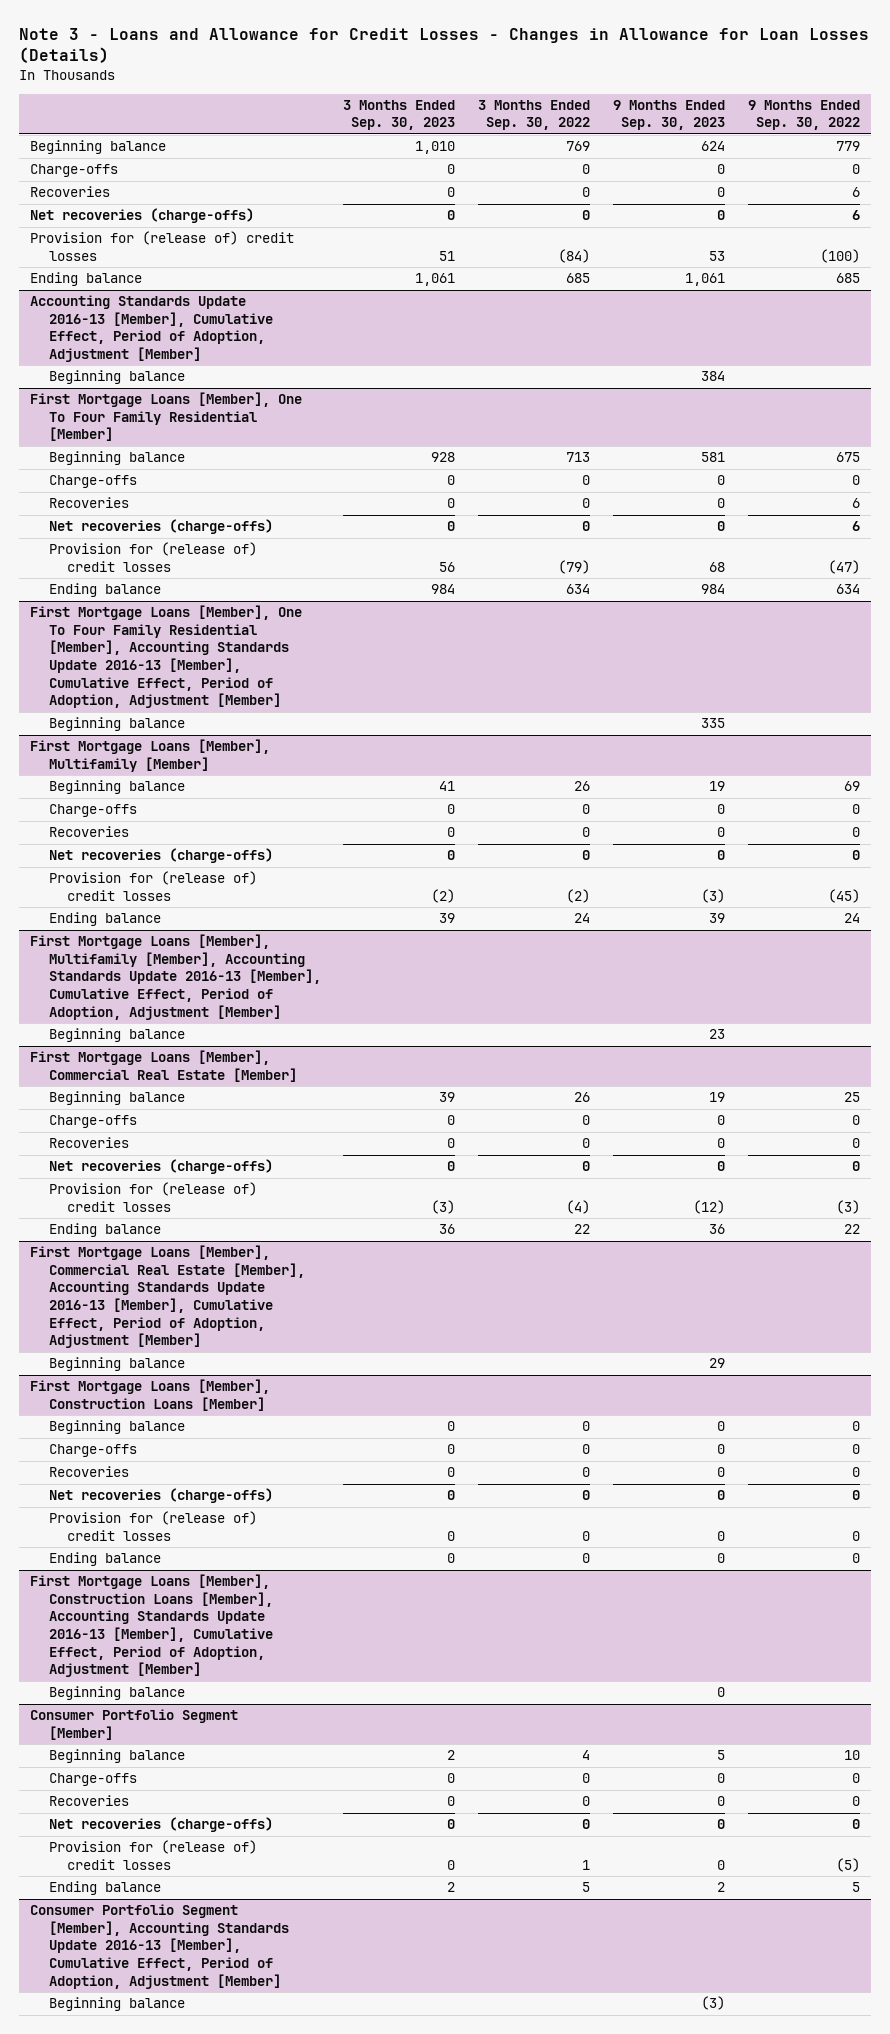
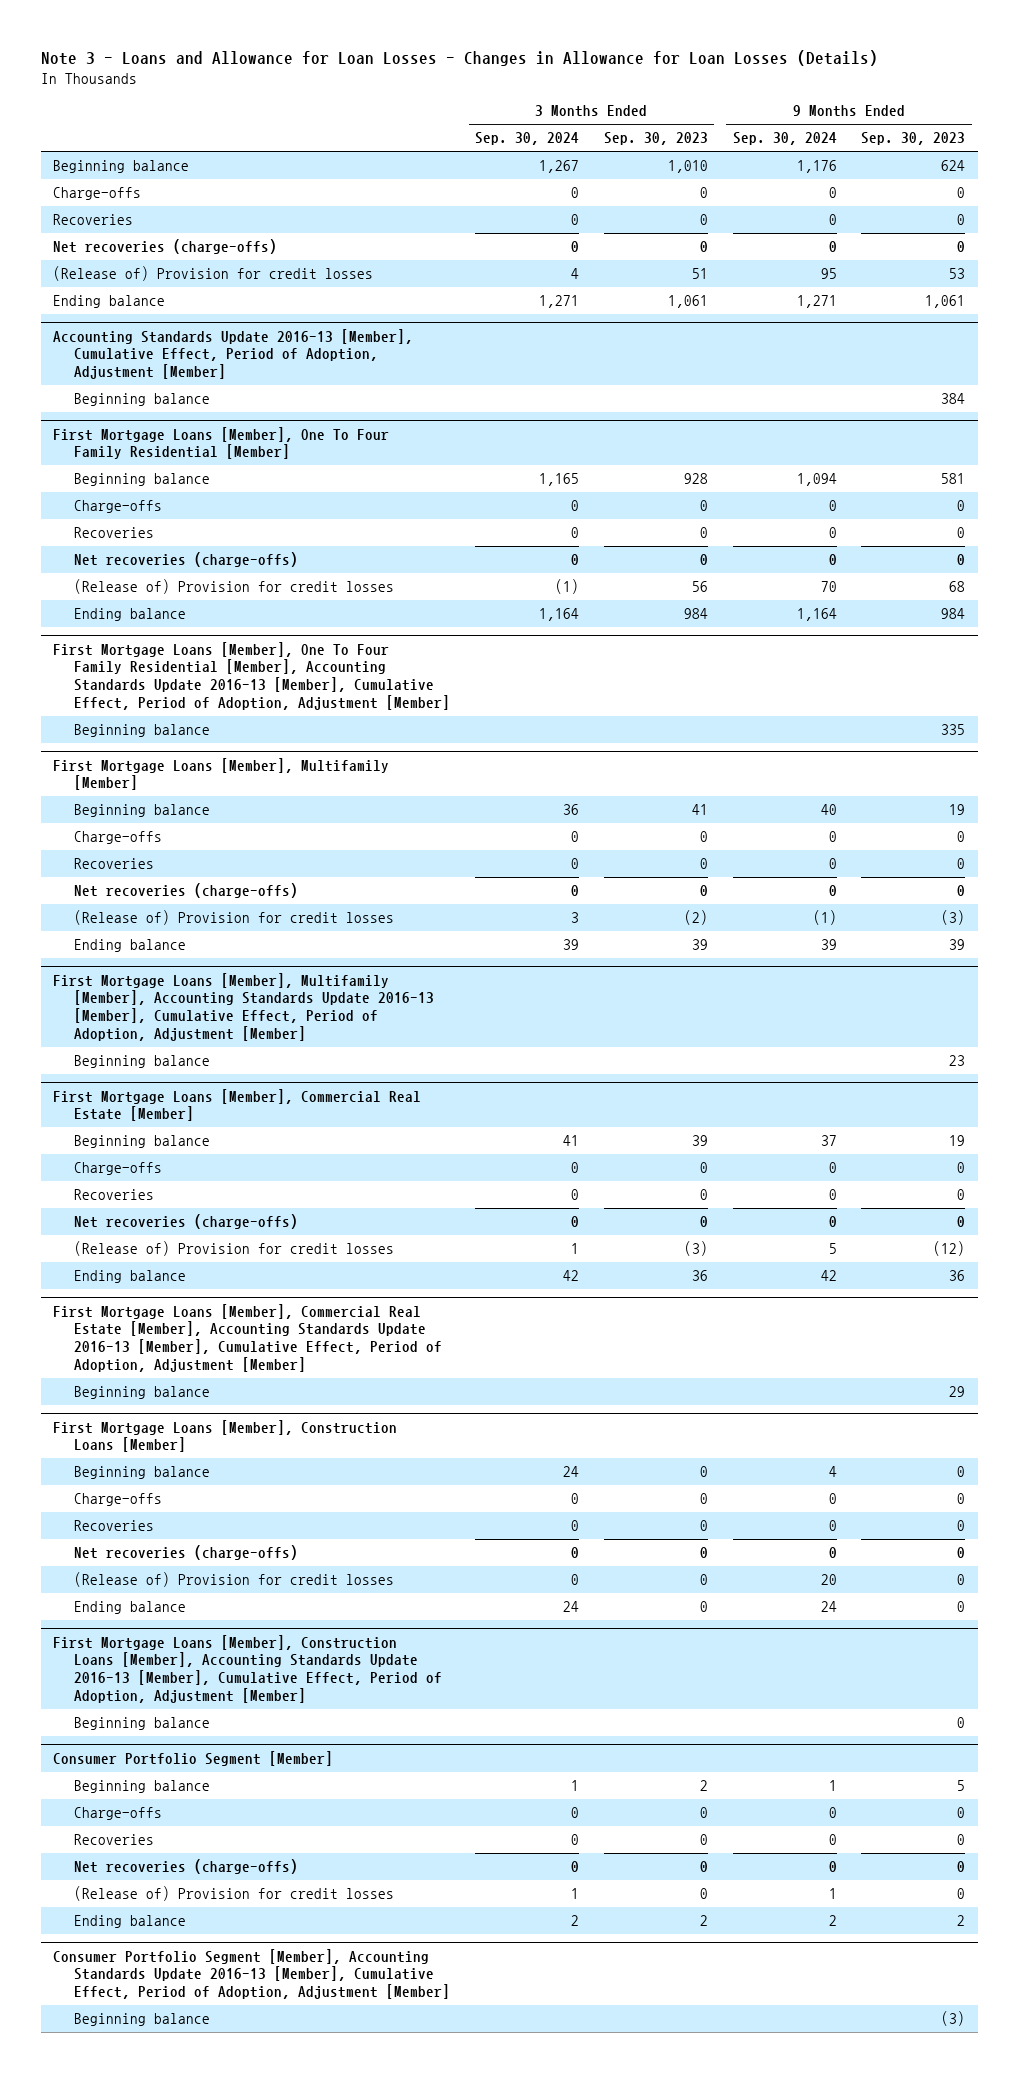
[18,27,869,64] Note 3 - Loans and Allowance for Credit Losses - Changes in Allowance for Loan Losses (Details) -> [40,50,878,67] Note 3 - Loans and Allowance for Loan Losses - Changes in Allowance for Loan Losses (Details)
[478,99,591,131] 3 Months Ended Sep. 30, 2022 -> none
[747,99,860,131] 9 Months Ended Sep. 30, 2022 -> none
none -> [475,132,580,146] Sep. 30, 2024
none -> [732,132,837,146] Sep. 30, 2024
[30,231,295,261] Provision for (release of) credit losses -> [53,266,374,282] (Release of) Provision for credit losses
[48,542,257,572] Provision for (release of) credit losses -> [74,579,395,595] (Release of) Provision for credit losses
[48,871,257,901] Provision for (release of) credit losses -> [74,910,395,926] (Release of) Provision for credit losses
[48,1182,257,1212] Provision for (release of) credit losses -> [74,1241,395,1257] (Release of) Provision for credit losses
[48,1511,257,1541] Provision for (release of) credit losses -> [74,1572,395,1588] (Release of) Provision for credit losses
[48,1840,257,1870] Provision for (release of) credit losses -> [74,1886,395,1902] (Release of) Provision for credit losses

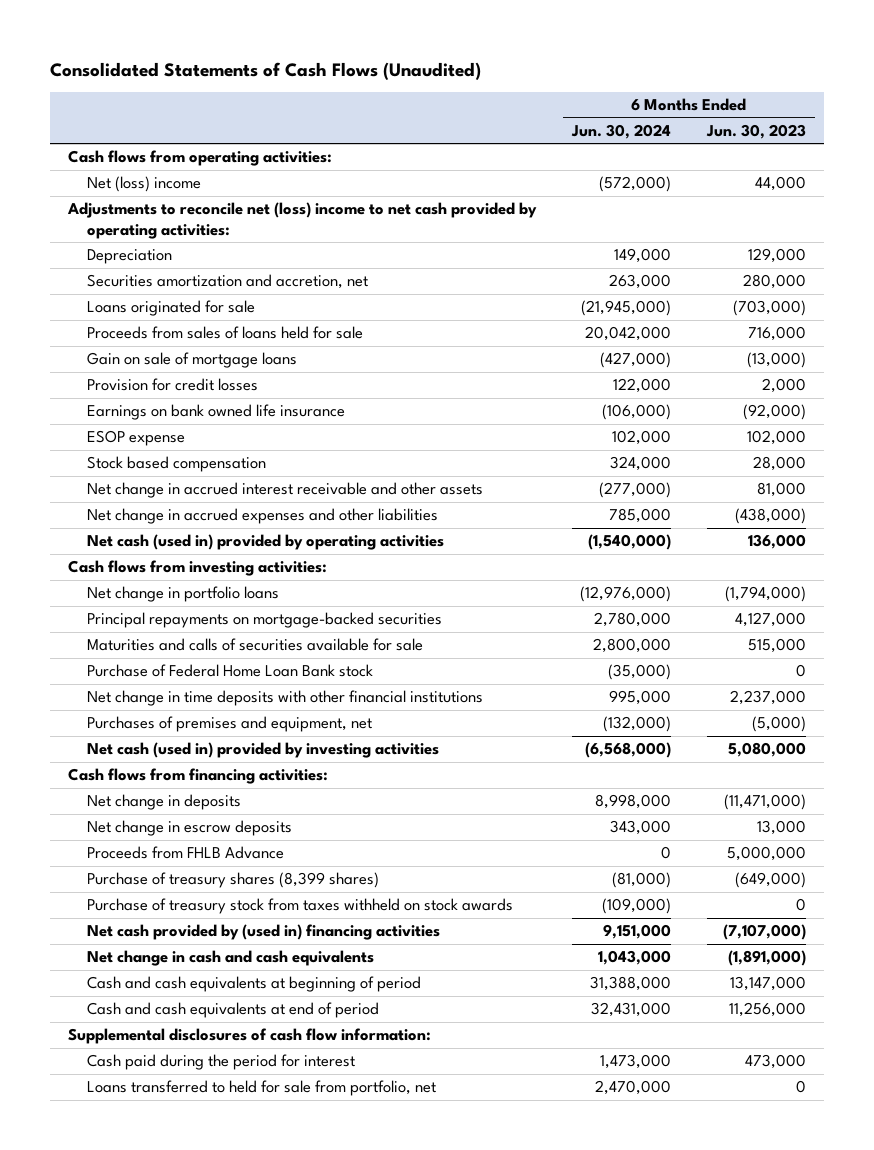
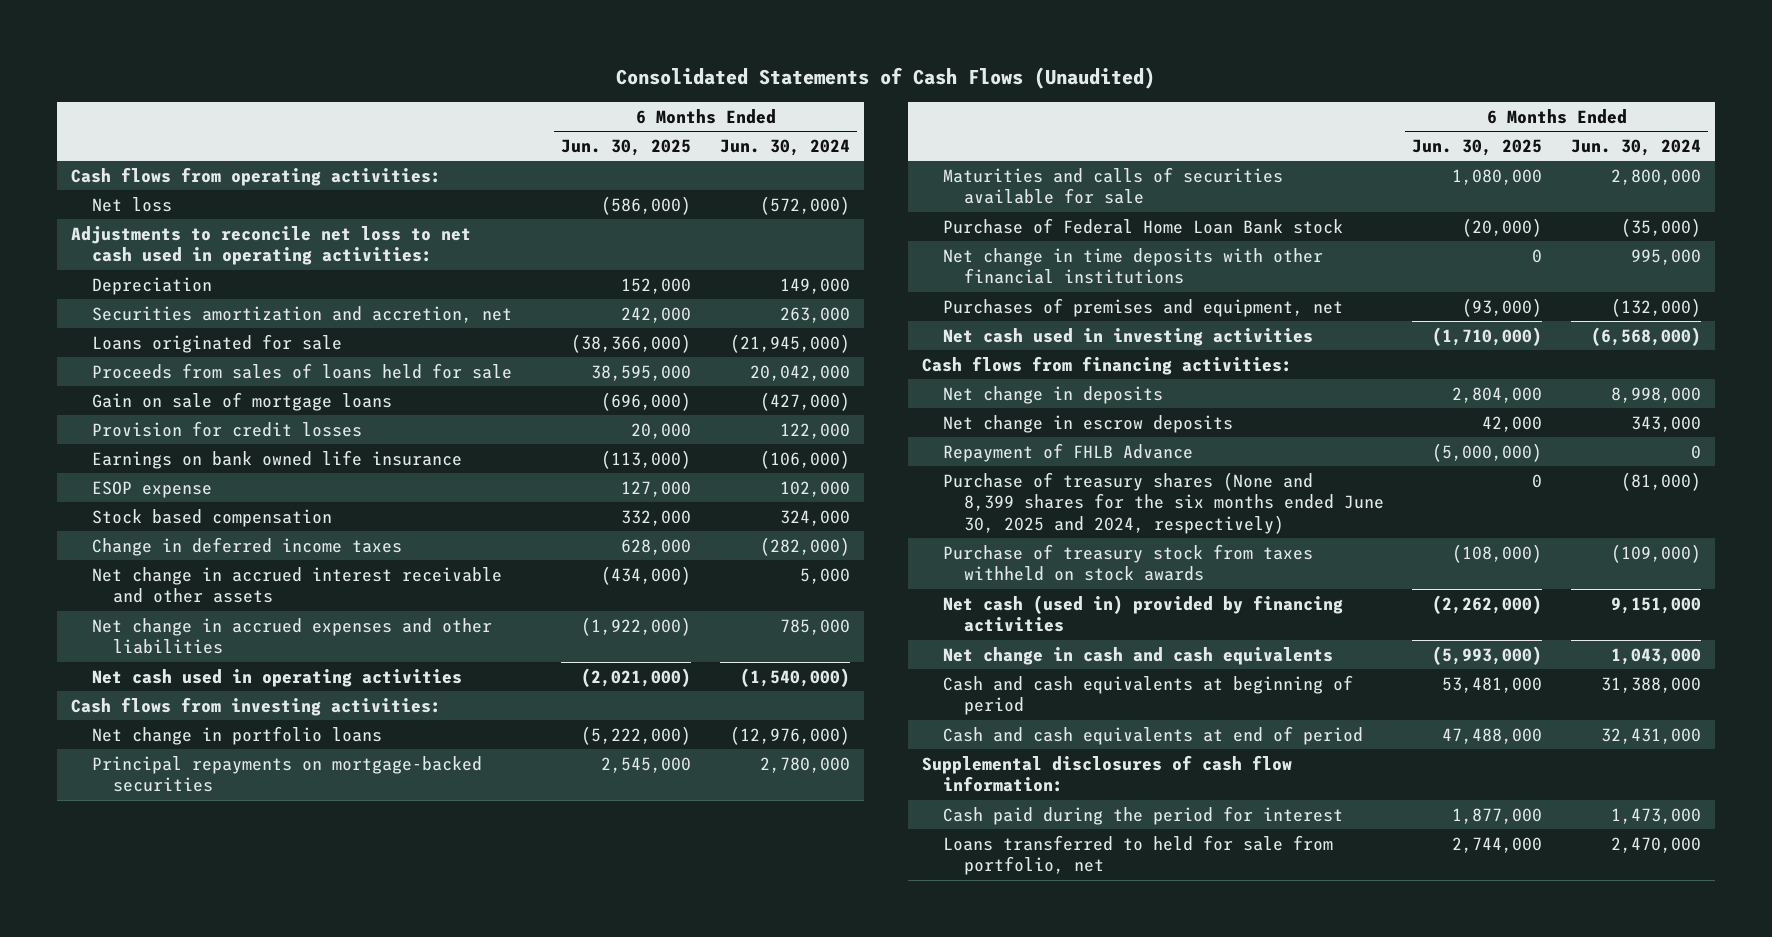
[706,123,807,139] Jun. 30, 2023 -> none
none -> [561,138,692,156] Jun. 30, 2025
[86,176,201,193] Net (loss) income -> [92,196,173,212] Net loss
[67,202,538,239] Adjustments to reconcile net (loss) income to net cash provided by operating activities: -> [71,225,472,266] Adjustments to reconcile net loss to net cash used in operating activities:
none -> [92,536,403,556] Change in deferred income taxes
[599,482,672,499] (277,000) -> [799,567,850,584] 5,000
[86,534,444,551] Net cash (used in) provided by operating activities -> [92,668,463,687] Net cash used in operating activities
[86,742,439,759] Net cash (used in) provided by investing activities -> [943,327,1314,346] Net cash used in investing activities
[86,846,284,860] Proceeds from FHLB Advance -> none
none -> [943,442,1194,462] Repayment of FHLB Advance
[86,872,379,889] Purchase of treasury shares (8,399 shares) -> [943,471,1384,534] Purchase of treasury shares (None and 8,399 shares for the six months ended June 30, 2025 and 2024, respectively)
[86,924,440,941] Net cash provided by (used in) financing activities -> [943,594,1344,633] Net cash (used in) provided by financing activities

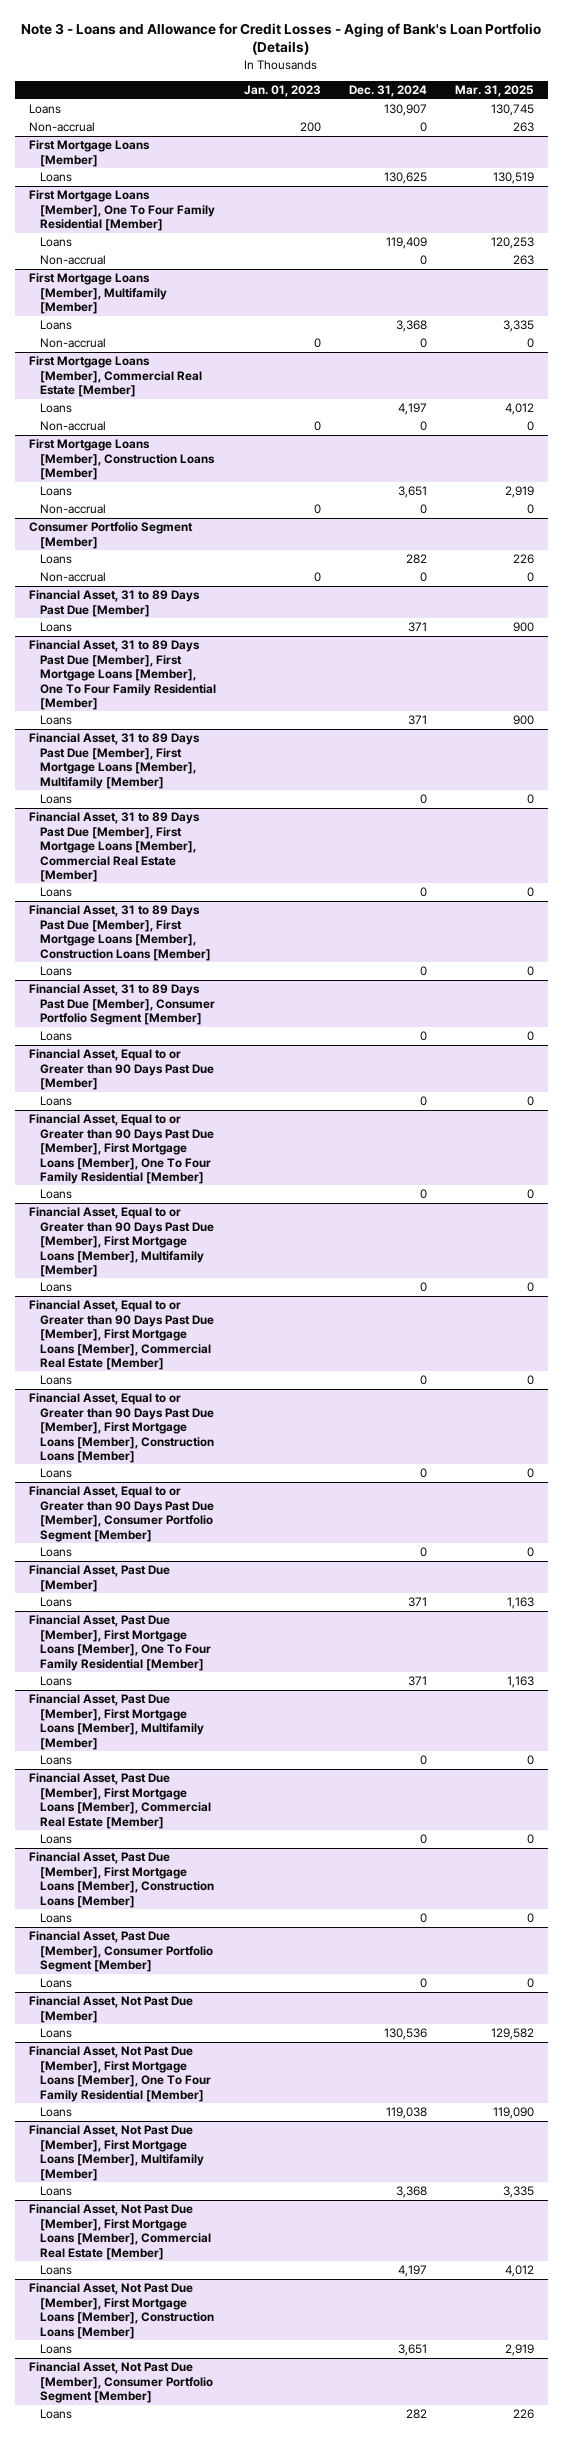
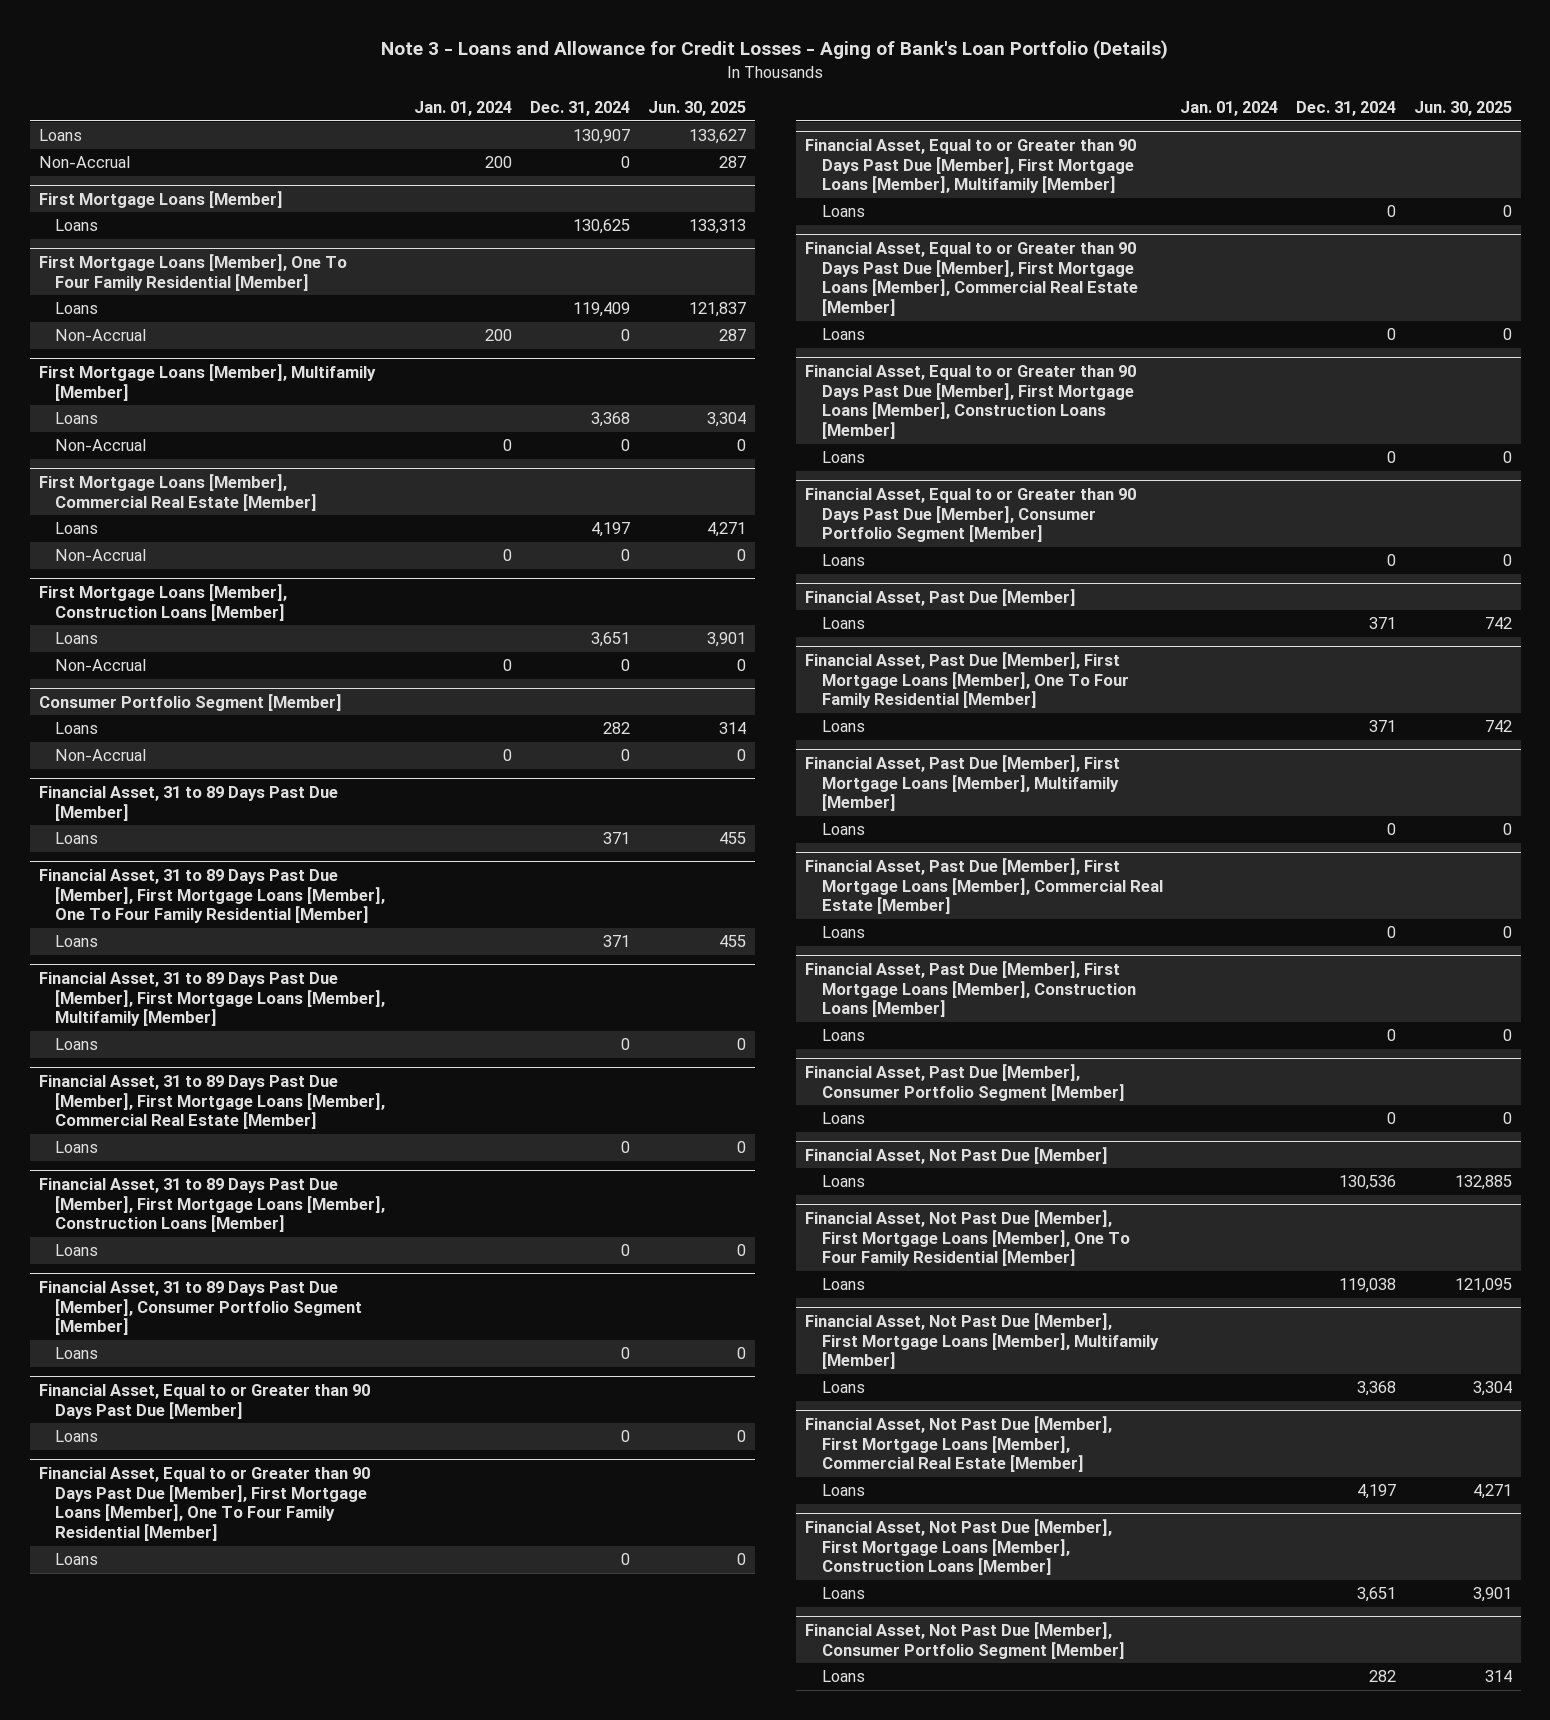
[243,84,321,97] Jan. 01, 2023 -> none
[454,84,534,97] Mar. 31, 2025 -> none
none -> [414,101,513,117] Jan. 01, 2024
none -> [647,101,746,117] Jun. 30, 2025
[28,122,95,133] Non-accrual -> [38,156,130,169] Non-Accrual
[40,255,107,266] Non-accrual -> [55,329,147,342] Non-Accrual
[40,338,107,349] Non-accrual -> [55,439,147,452] Non-Accrual
[40,421,107,432] Non-accrual -> [55,549,147,562] Non-Accrual
[40,504,107,515] Non-accrual -> [55,659,147,672] Non-Accrual
[40,572,107,583] Non-accrual -> [55,749,147,762] Non-Accrual

